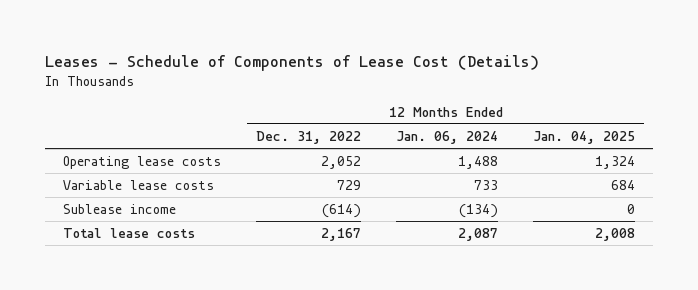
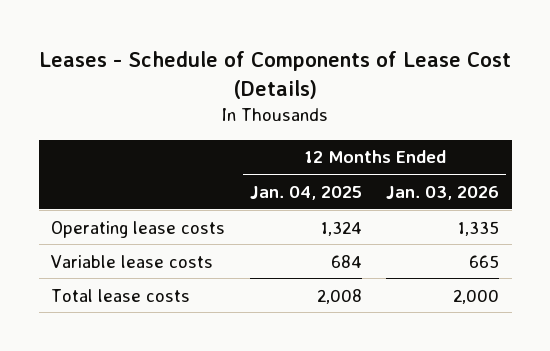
[255,130,361,144] Dec. 31, 2022 -> none
[396,130,499,144] Jan. 06, 2024 -> none
none -> [386,185,500,200] Jan. 03, 2026
[62,203,176,214] Sublease income -> none

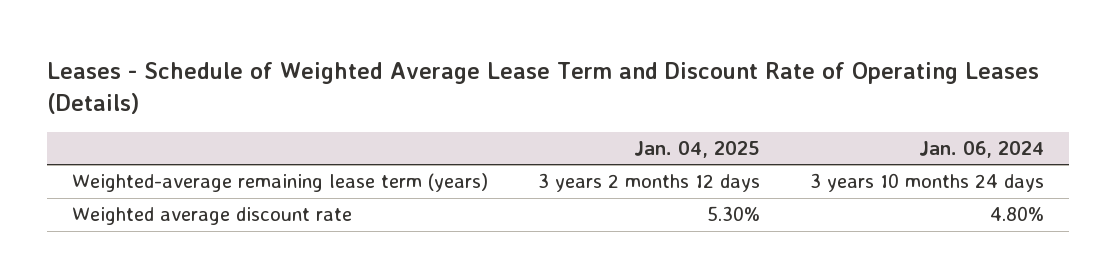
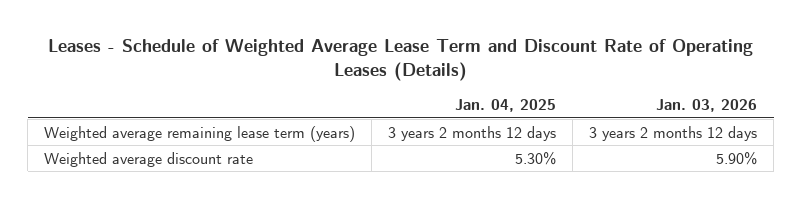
[918,141,1044,159] Jan. 06, 2024 -> none
none -> [656,99,758,113] Jan. 03, 2026
[72,173,489,193] Weighted-average remaining lease term (years) -> [44,125,356,142] Weighted average remaining lease term (years)

